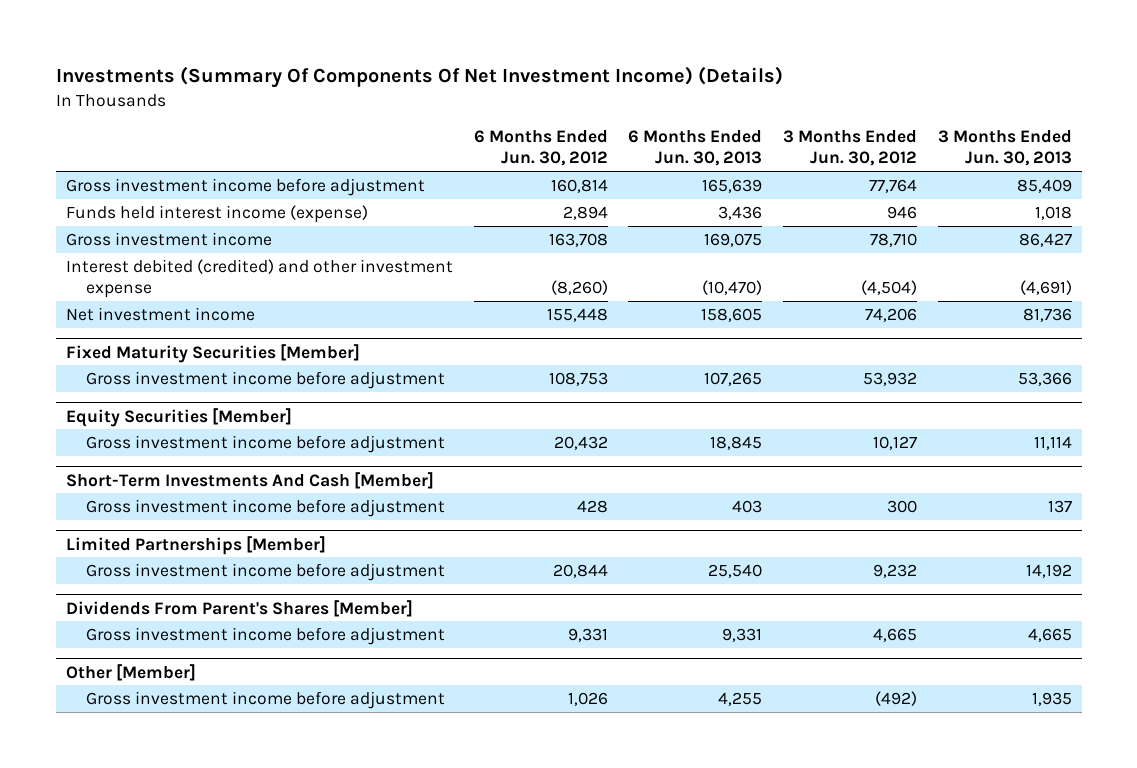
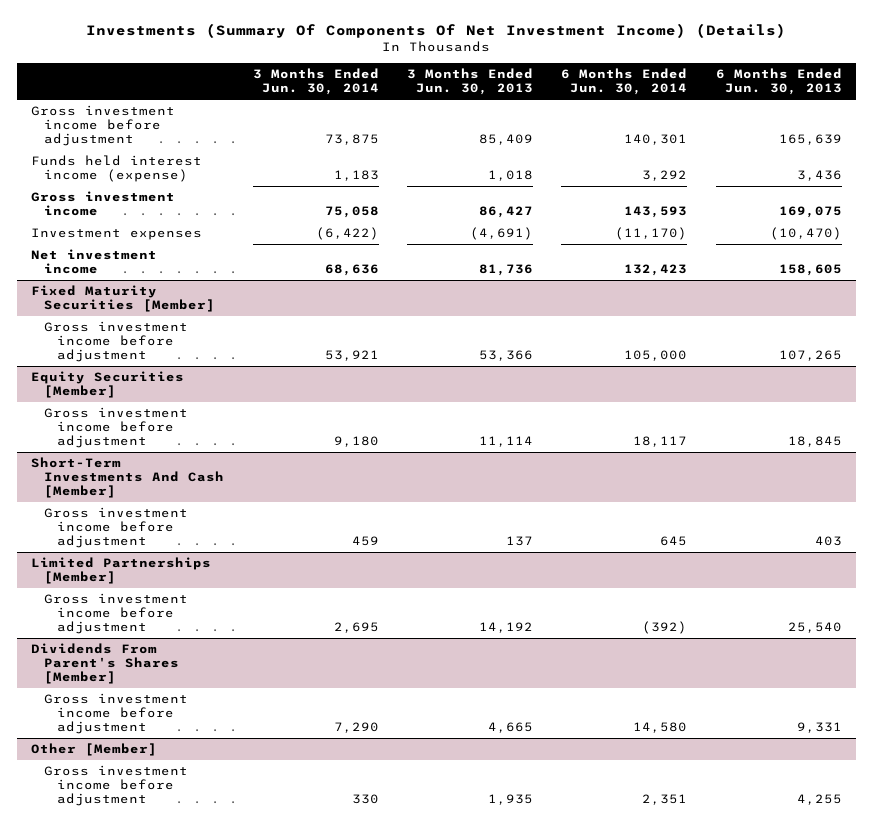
[473,129,608,167] 6 Months Ended Jun. 30, 2012 -> none
[782,129,917,167] 3 Months Ended Jun. 30, 2012 -> none
none -> [252,68,379,96] 3 Months Ended Jun. 30, 2014
none -> [561,68,688,96] 6 Months Ended Jun. 30, 2014
[65,258,453,299] Interest debited (credited) and other investment expense -> [31,228,203,241] Investment expenses

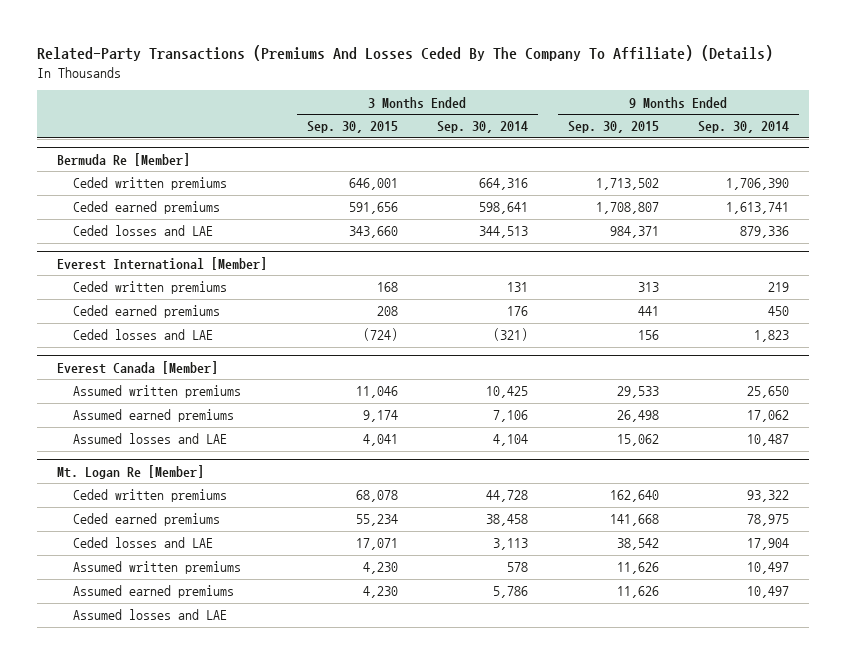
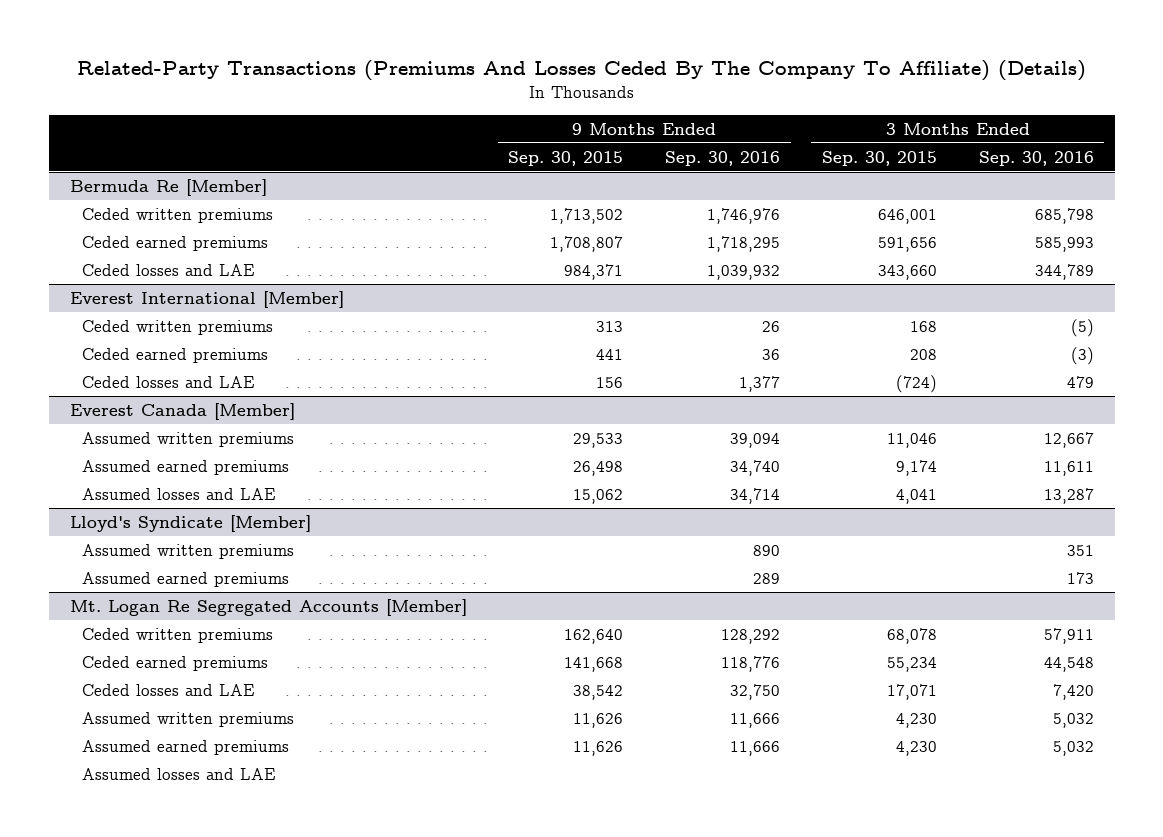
[437,121,529,134] Sep. 30, 2014 -> none
[698,121,790,134] Sep. 30, 2014 -> none
none -> [665,150,781,166] Sep. 30, 2016
none -> [978,150,1094,166] Sep. 30, 2016
none -> [69,514,311,532] Lloyd's Syndicate [Member]
none -> [82,543,295,559] Assumed written premiums
none -> [82,571,290,587] Assumed earned premiums
[57,464,205,479] Mt. Logan Re [Member] -> [69,598,467,616] Mt. Logan Re Segregated Accounts [Member]

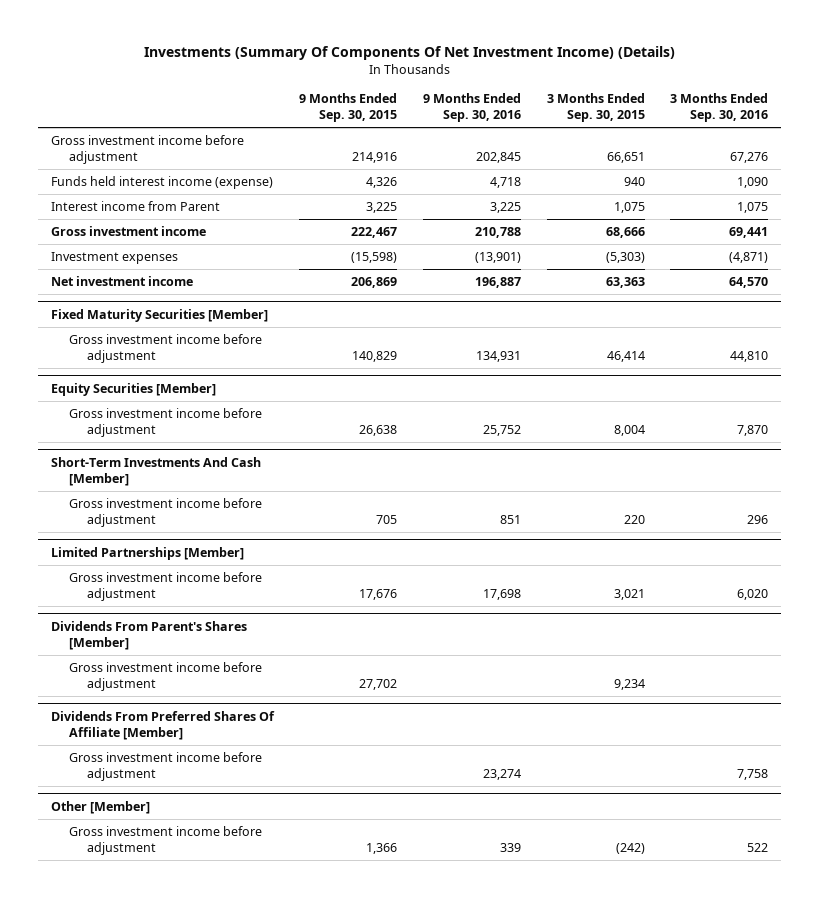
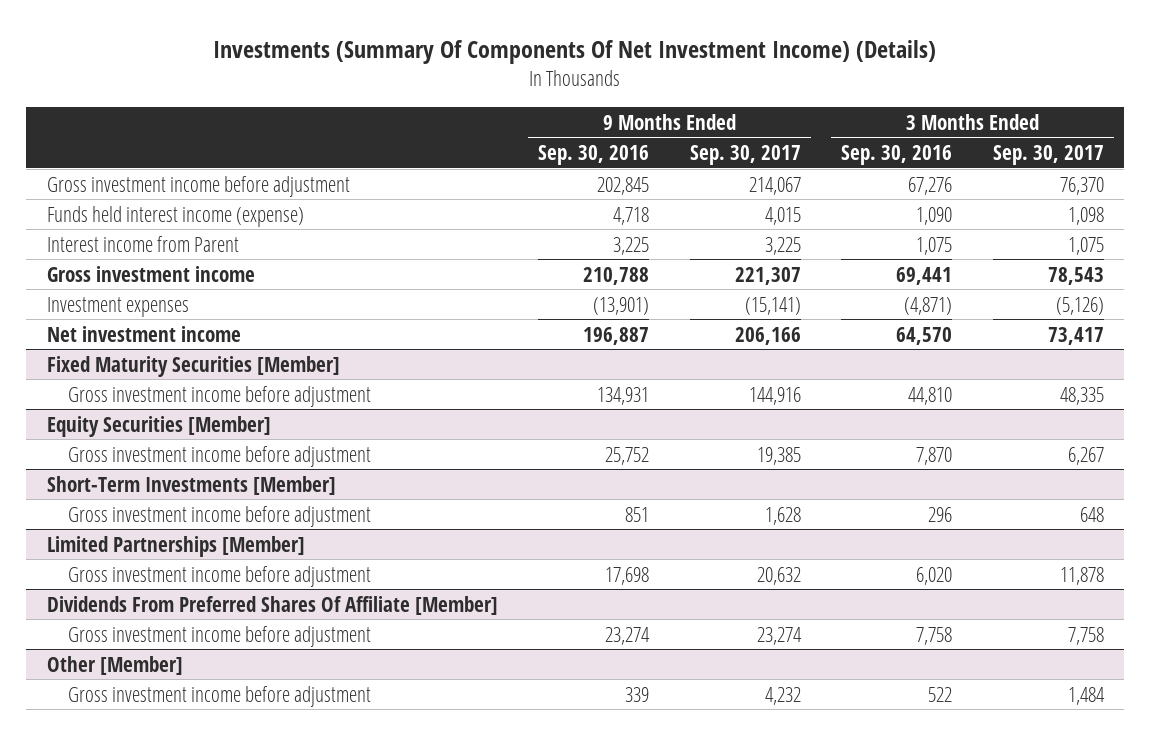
[299,93,398,123] 9 Months Ended Sep. 30, 2015 -> none
[546,93,645,123] 3 Months Ended Sep. 30, 2015 -> none
none -> [689,145,801,166] Sep. 30, 2017
none -> [992,145,1104,166] Sep. 30, 2017
[50,456,261,486] Short-Term Investments And Cash [Member] -> [46,475,336,495] Short-Term Investments [Member]
[50,620,247,650] Dividends From Parent's Shares [Member] -> none
[68,662,262,691] Gross investment income before adjustment -> none

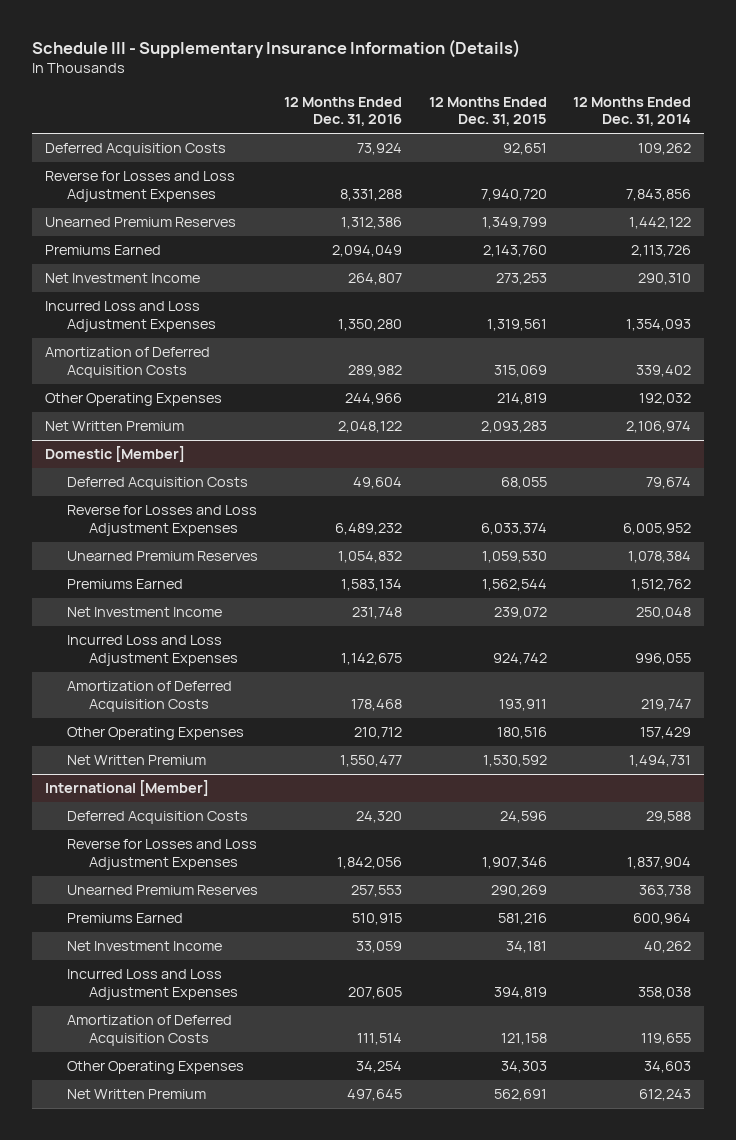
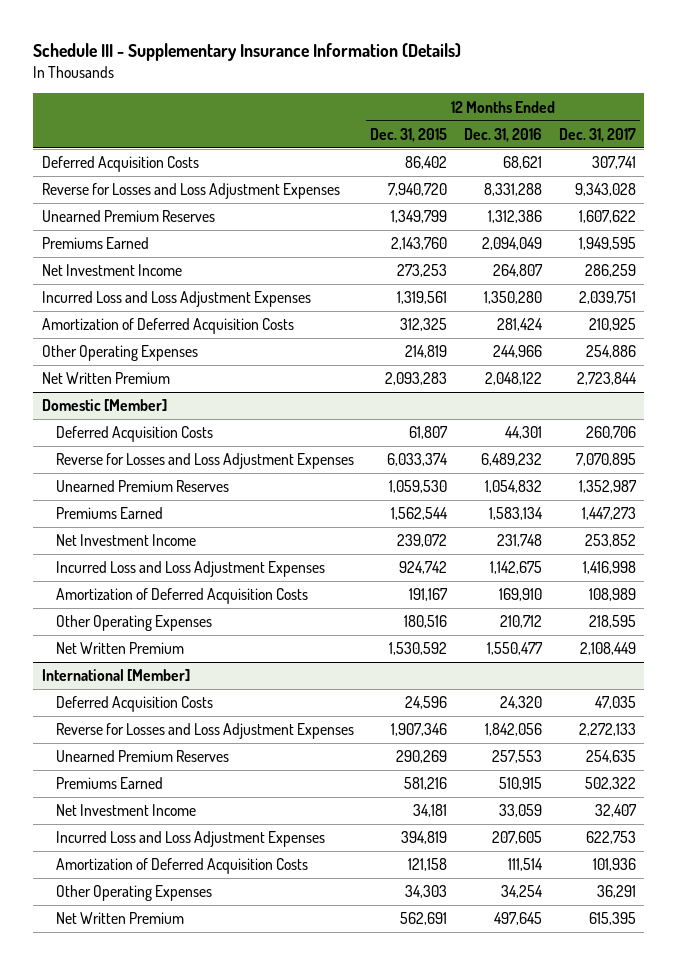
[573,96,692,127] 12 Months Ended Dec. 31, 2014 -> none
none -> [558,127,636,142] Dec. 31, 2017
[357,143,403,156] 73,924 -> [503,156,543,170] 68,621
[502,143,547,156] 92,651 -> [405,156,448,170] 86,402
[348,364,403,377] 289,982 -> [497,318,544,332] 281,424
[493,364,547,377] 315,069 -> [400,318,448,332] 312,325
[353,477,403,490] 49,604 -> [505,426,543,440] 44,301
[500,477,547,490] 68,055 -> [409,426,449,440] 61,807
[351,698,403,711] 178,468 -> [499,588,543,602] 169,910
[498,698,547,711] 193,911 -> [409,588,449,602] 191,167

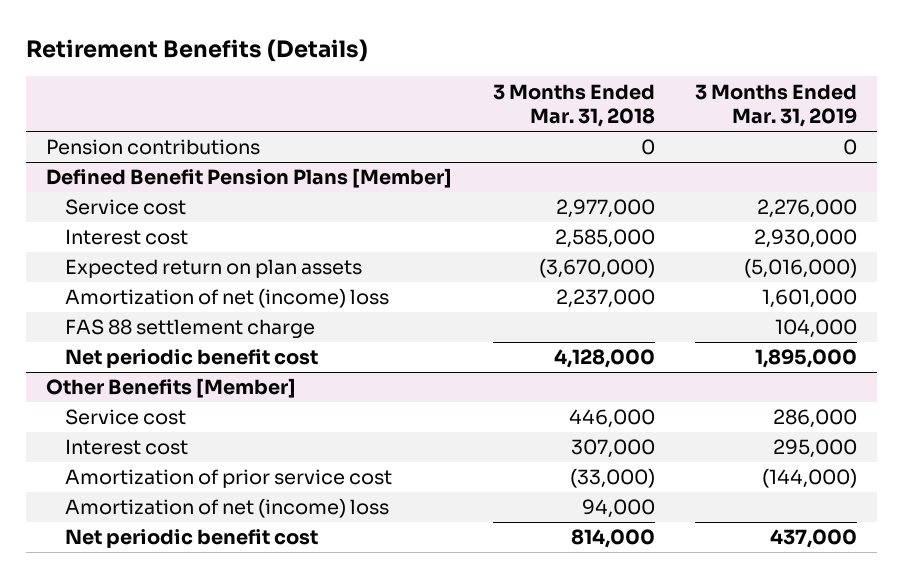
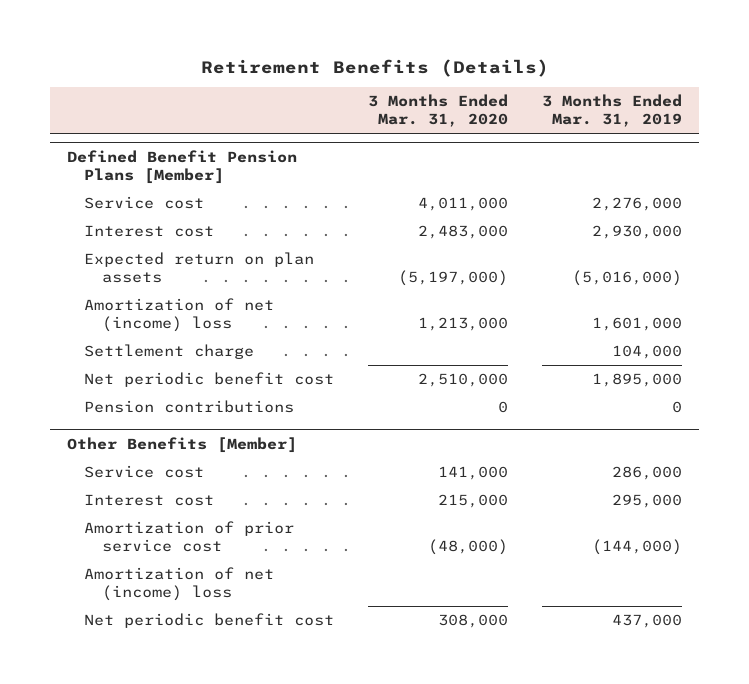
[492,83,655,128] 3 Months Ended Mar. 31, 2018 -> none
none -> [368,94,509,127] 3 Months Ended Mar. 31, 2020
[46,139,261,156] Pension contributions -> none
[65,319,316,340] FAS 88 settlement charge -> [84,344,255,360] Settlement charge
none -> [84,400,295,414] Pension contributions

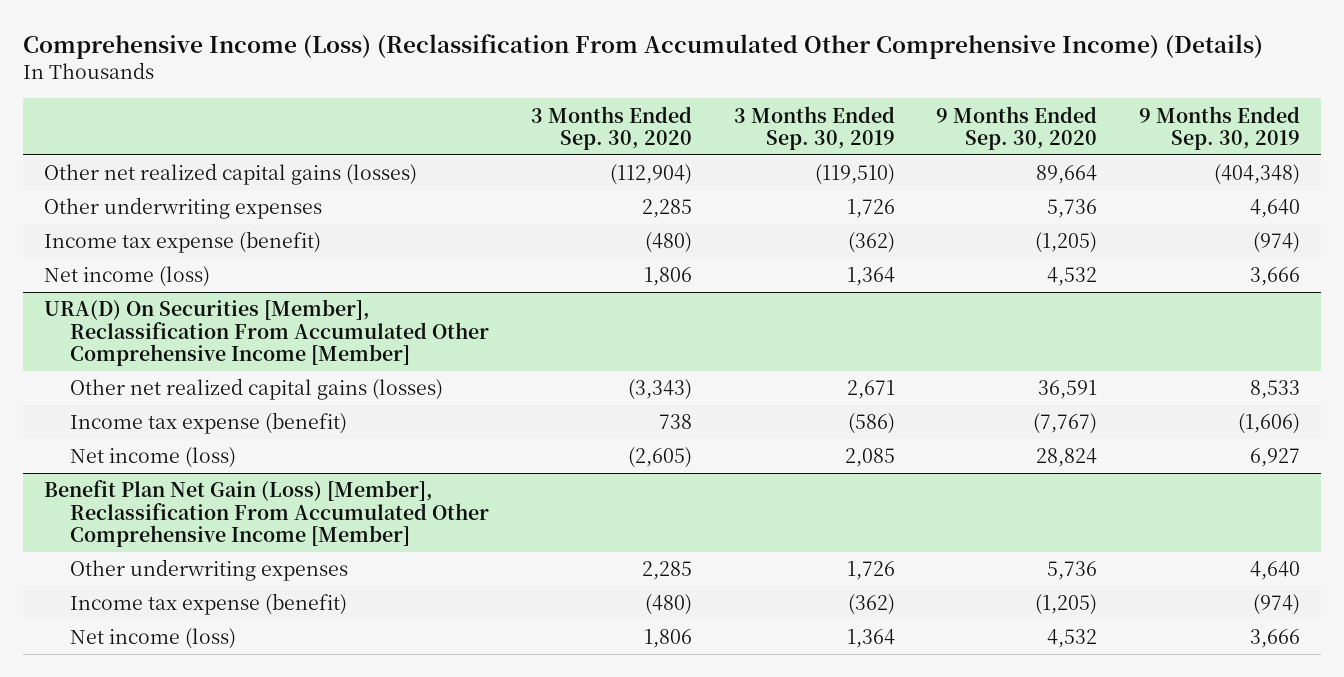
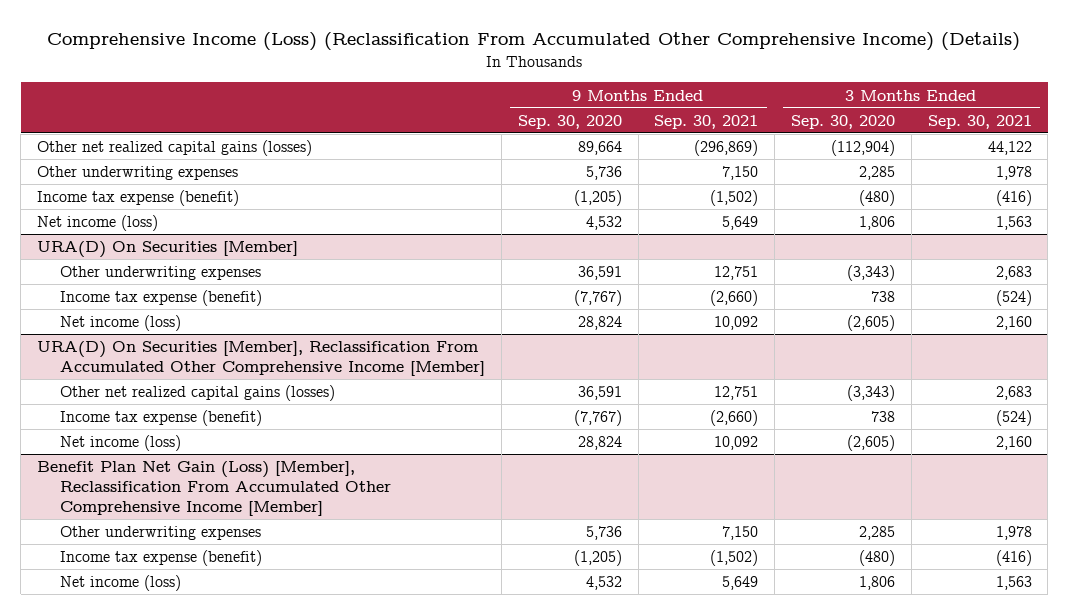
[733,105,895,150] 3 Months Ended Sep. 30, 2019 -> none
[1139,105,1301,150] 9 Months Ended Sep. 30, 2019 -> none
none -> [654,114,759,129] Sep. 30, 2021
none -> [927,114,1032,129] Sep. 30, 2021
none -> [37,241,299,259] URA(D) On Securities [Member]
none -> [60,266,262,281] Other underwriting expenses
none -> [60,290,263,307] Income tax expense (benefit)
none -> [60,315,182,332] Net income (loss)

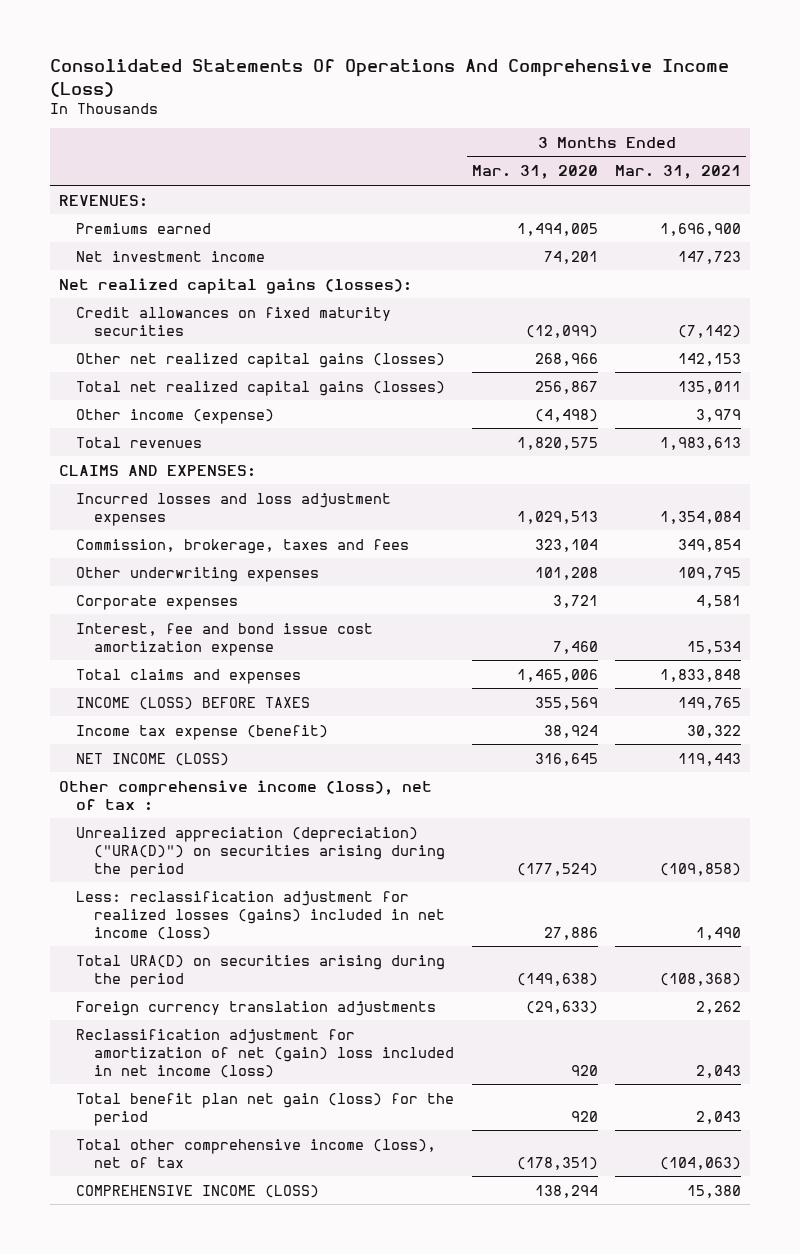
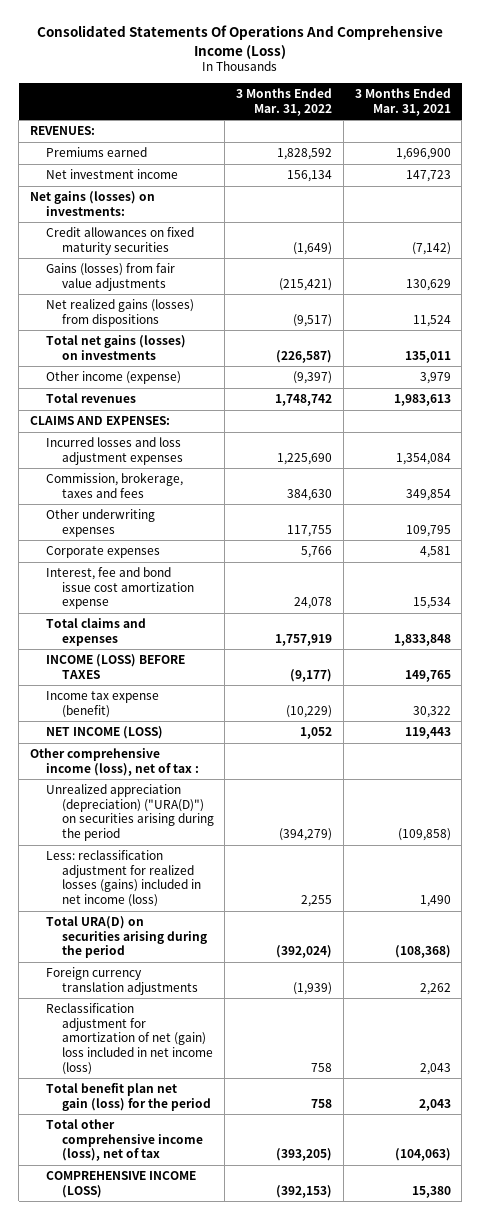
[471,165,598,180] Mar. 31, 2020 -> none
none -> [236,88,333,116] 3 Months Ended Mar. 31, 2022
[58,277,412,294] Net realized capital gains (losses): -> none
none -> [30,191,156,216] Net gains (losses) on investments:
none -> [45,263,175,291] Gains (losses) from fair value adjustments
[76,352,446,368] Other net realized capital gains (losses) -> [45,299,194,327] Net realized gains (losses) from dispositions
[678,352,742,366] 142,153 -> [412,314,451,327] 11,524
[76,380,446,396] Total net realized capital gains (losses) -> [45,335,186,360] Total net gains (losses) on investments

